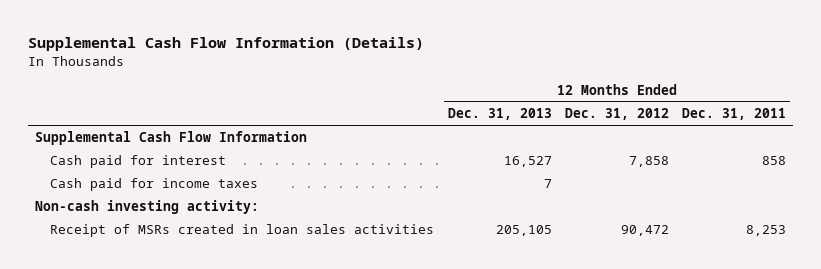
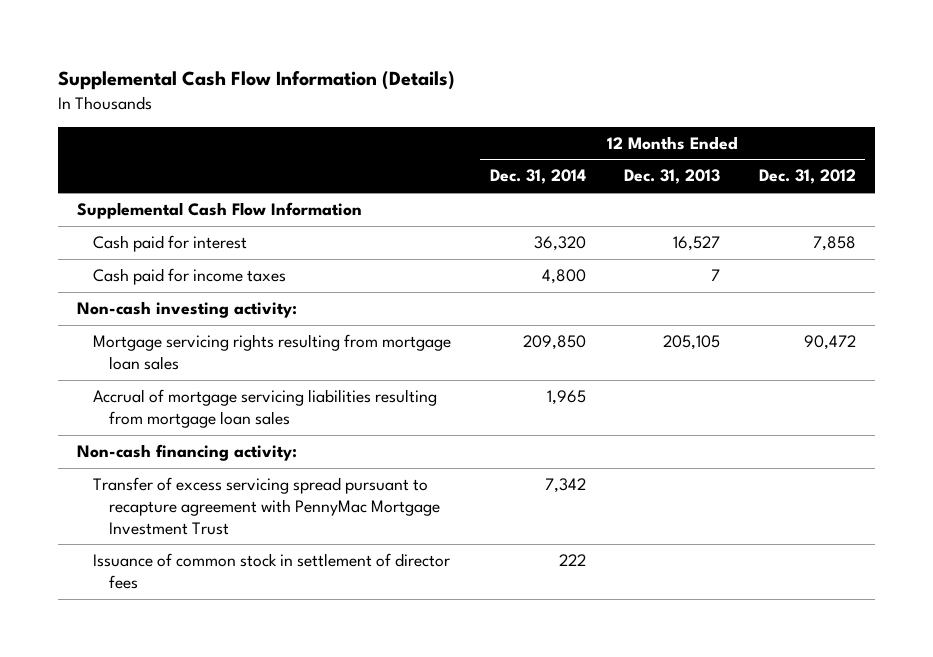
[682,108,787,121] Dec. 31, 2011 -> none
none -> [489,169,586,185] Dec. 31, 2014
[50,224,435,238] Receipt of MSRs created in loan sales activities -> [93,334,452,370] Mortgage servicing rights resulting from mortgage loan sales
none -> [93,389,438,428] Accrual of mortgage servicing liabilities resulting from mortgage loan sales
none -> [77,444,298,462] Non-cash financing activity:
none -> [93,477,440,535] Transfer of excess servicing spread pursuant to recapture agreement with PennyMac Mortgage Investment Trust
none -> [93,553,451,589] Issuance of common stock in settlement of director fees

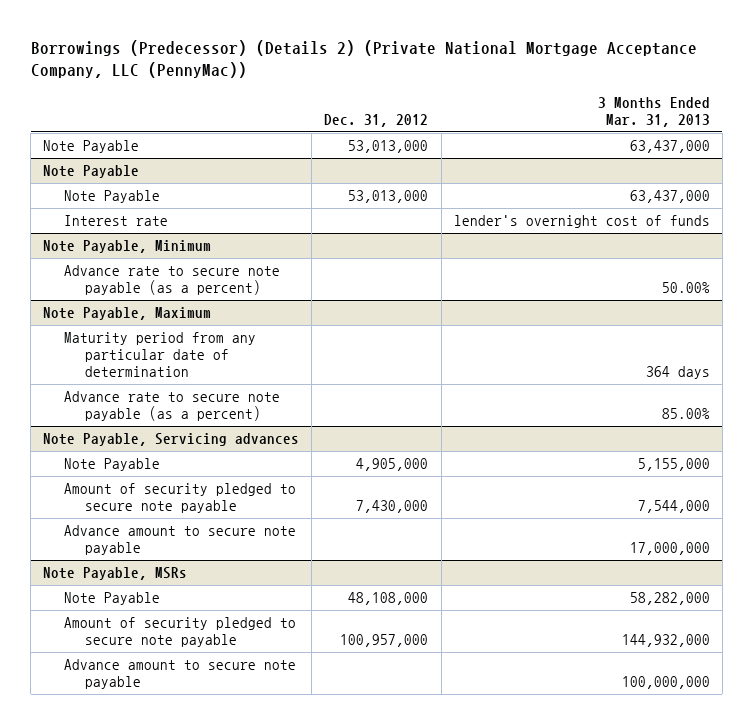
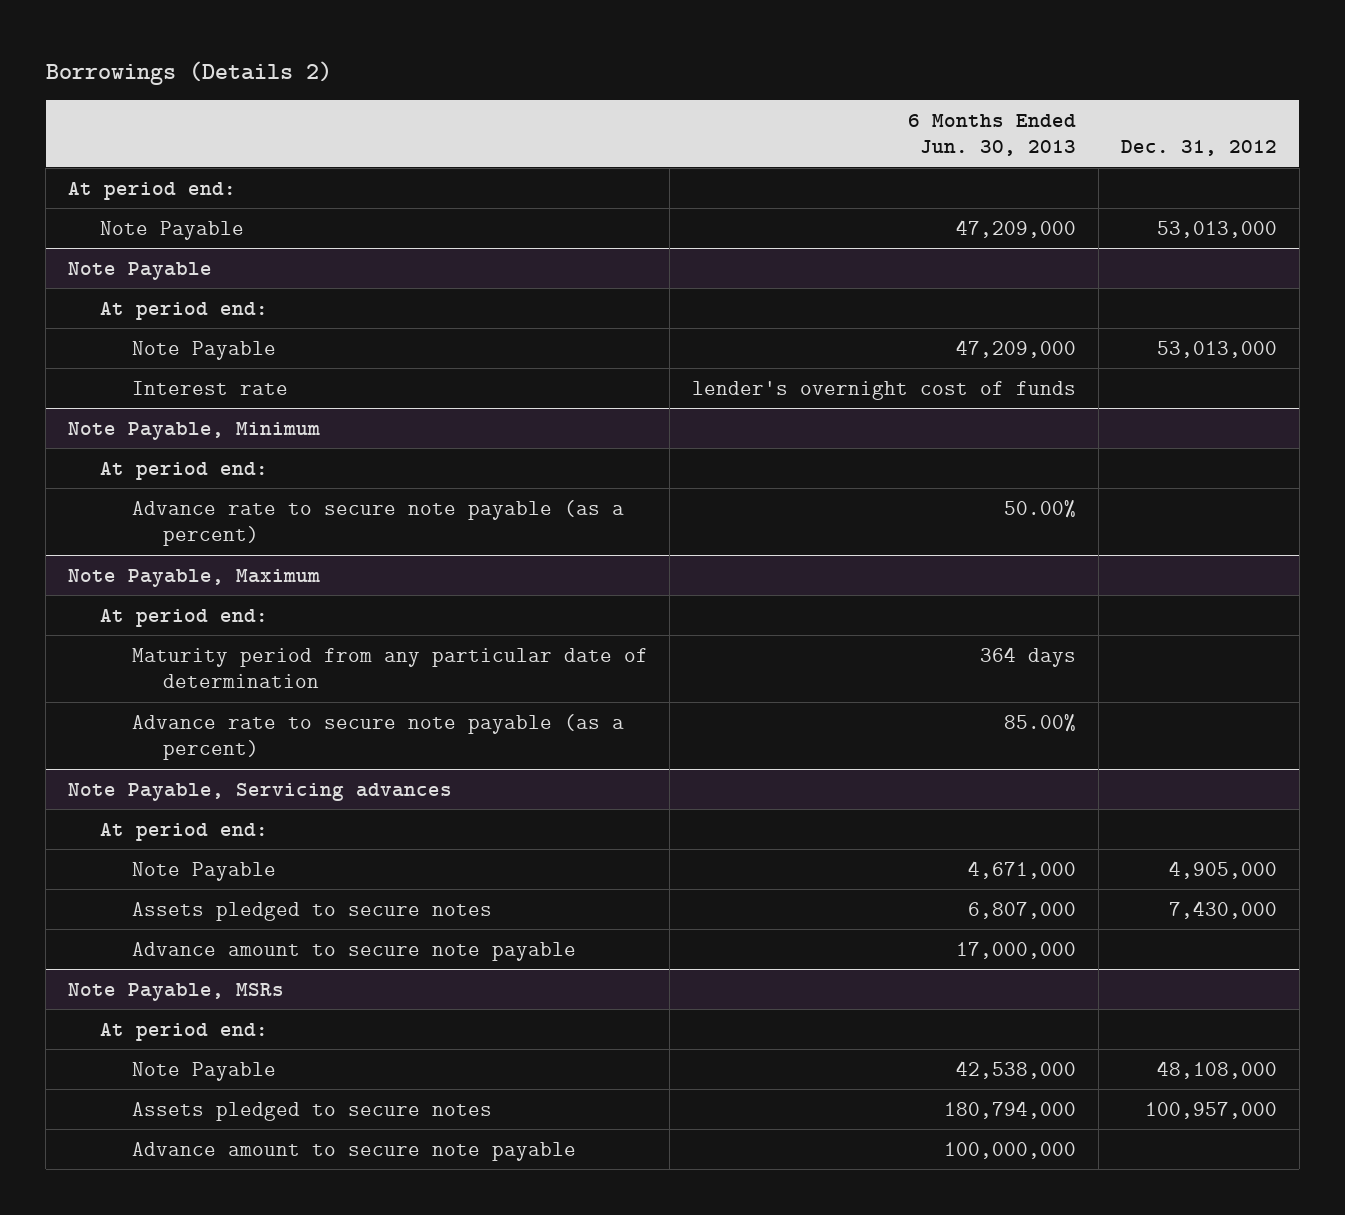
[30,39,697,79] Borrowings (Predecessor) (Details 2) (Private National Mortgage Acceptance Company, LLC (PennyMac)) -> [45,61,332,86] Borrowings (Details 2)
[597,96,710,127] 3 Months Ended Mar. 31, 2013 -> none
none -> [908,114,1077,157] 6 Months Ended Jun. 30, 2013
none -> [68,181,237,200] At period end:
none -> [99,301,268,320] At period end:
none -> [99,461,268,480] At period end:
none -> [99,608,268,627] At period end:
none -> [99,822,268,841] At period end:
[64,483,297,514] Amount of security pledged to secure note payable -> [131,901,492,921] Assets pledged to secure notes
none -> [99,1022,268,1041] At period end:
[64,617,297,648] Amount of security pledged to secure note payable -> [131,1101,492,1121] Assets pledged to secure notes

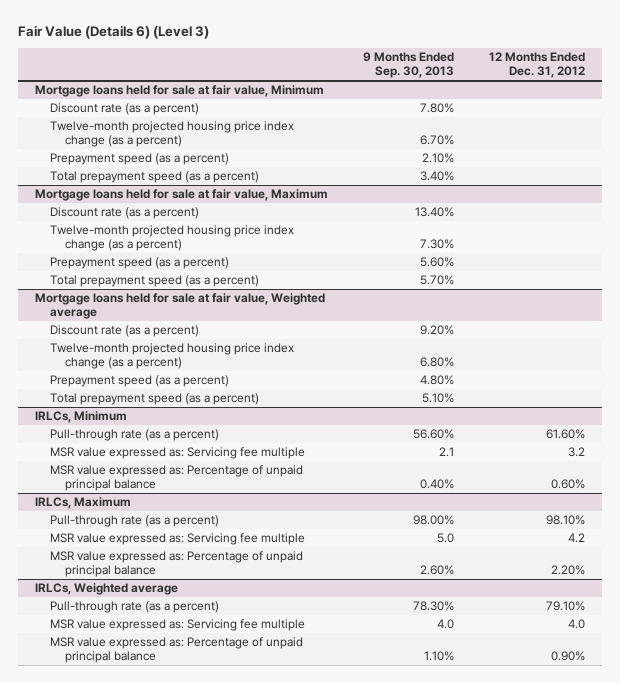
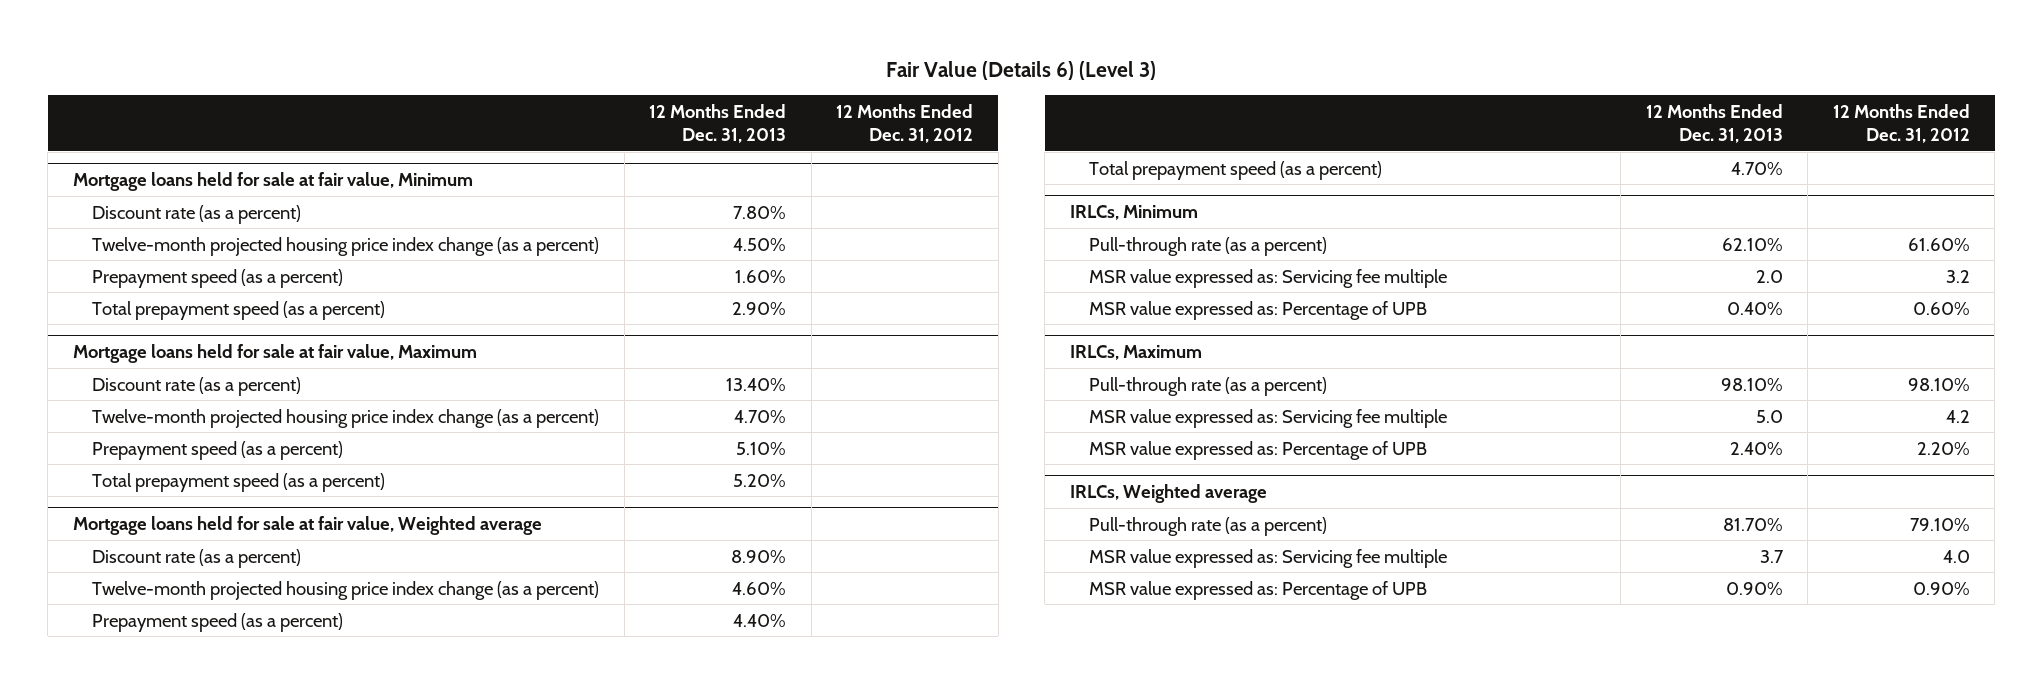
[362,52,454,79] 9 Months Ended Sep. 30, 2013 -> none
none -> [649,103,787,144] 12 Months Ended Dec. 31, 2013
[49,465,303,492] MSR value expressed as: Percentage of unpaid principal balance -> [1088,300,1427,320] MSR value expressed as: Percentage of UPB
[49,551,303,578] MSR value expressed as: Percentage of unpaid principal balance -> [1088,440,1427,460] MSR value expressed as: Percentage of UPB
[49,637,303,664] MSR value expressed as: Percentage of unpaid principal balance -> [1088,580,1427,600] MSR value expressed as: Percentage of UPB

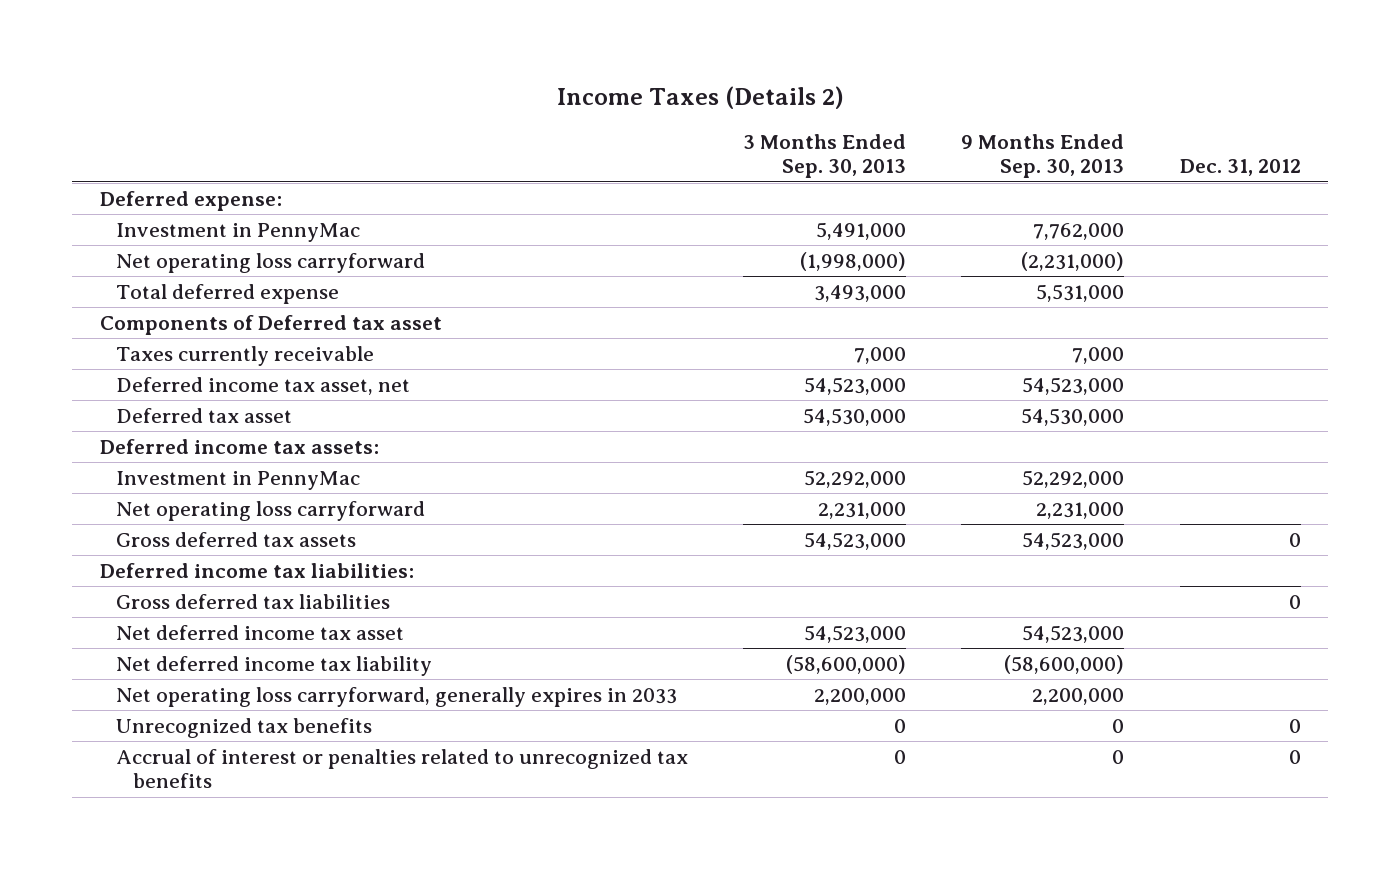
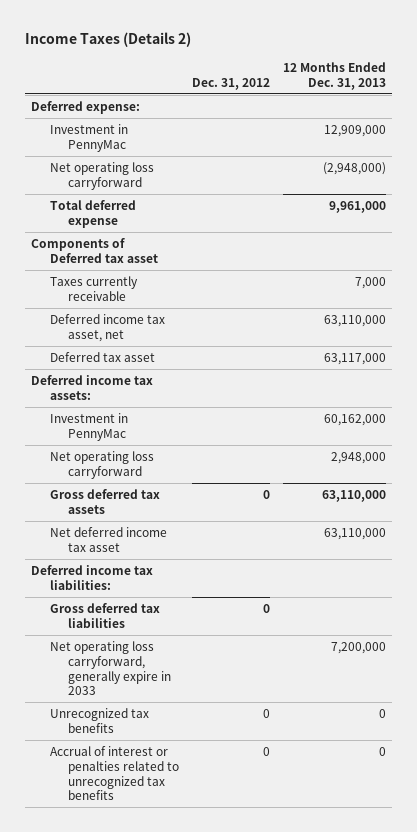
[743,133,907,179] 3 Months Ended Sep. 30, 2013 -> none
[961,133,1125,179] 9 Months Ended Sep. 30, 2013 -> none
none -> [282,61,386,90] 12 Months Ended Dec. 31, 2013
[116,624,405,640] Net deferred income tax asset -> [49,526,167,552] Net deferred income tax asset
[116,655,433,676] Net deferred income tax liability -> none
[116,686,678,707] Net operating loss carryforward, generally expires in 2033 -> [49,640,171,696] Net operating loss carryforward, generally expire in 2033

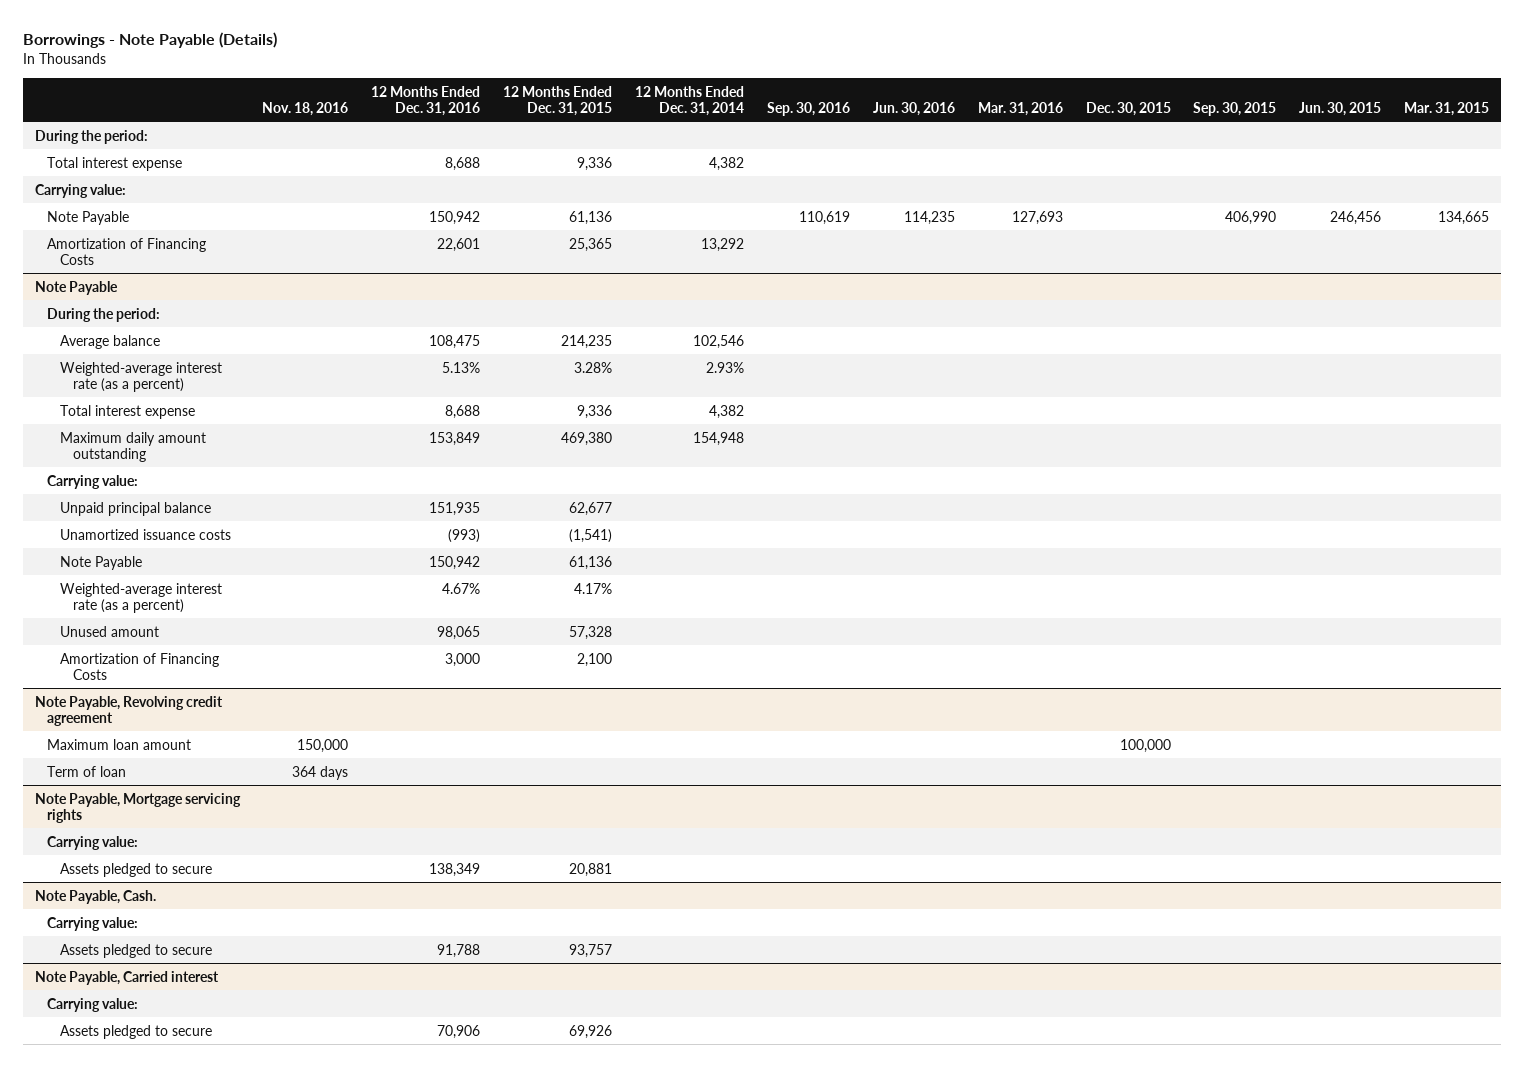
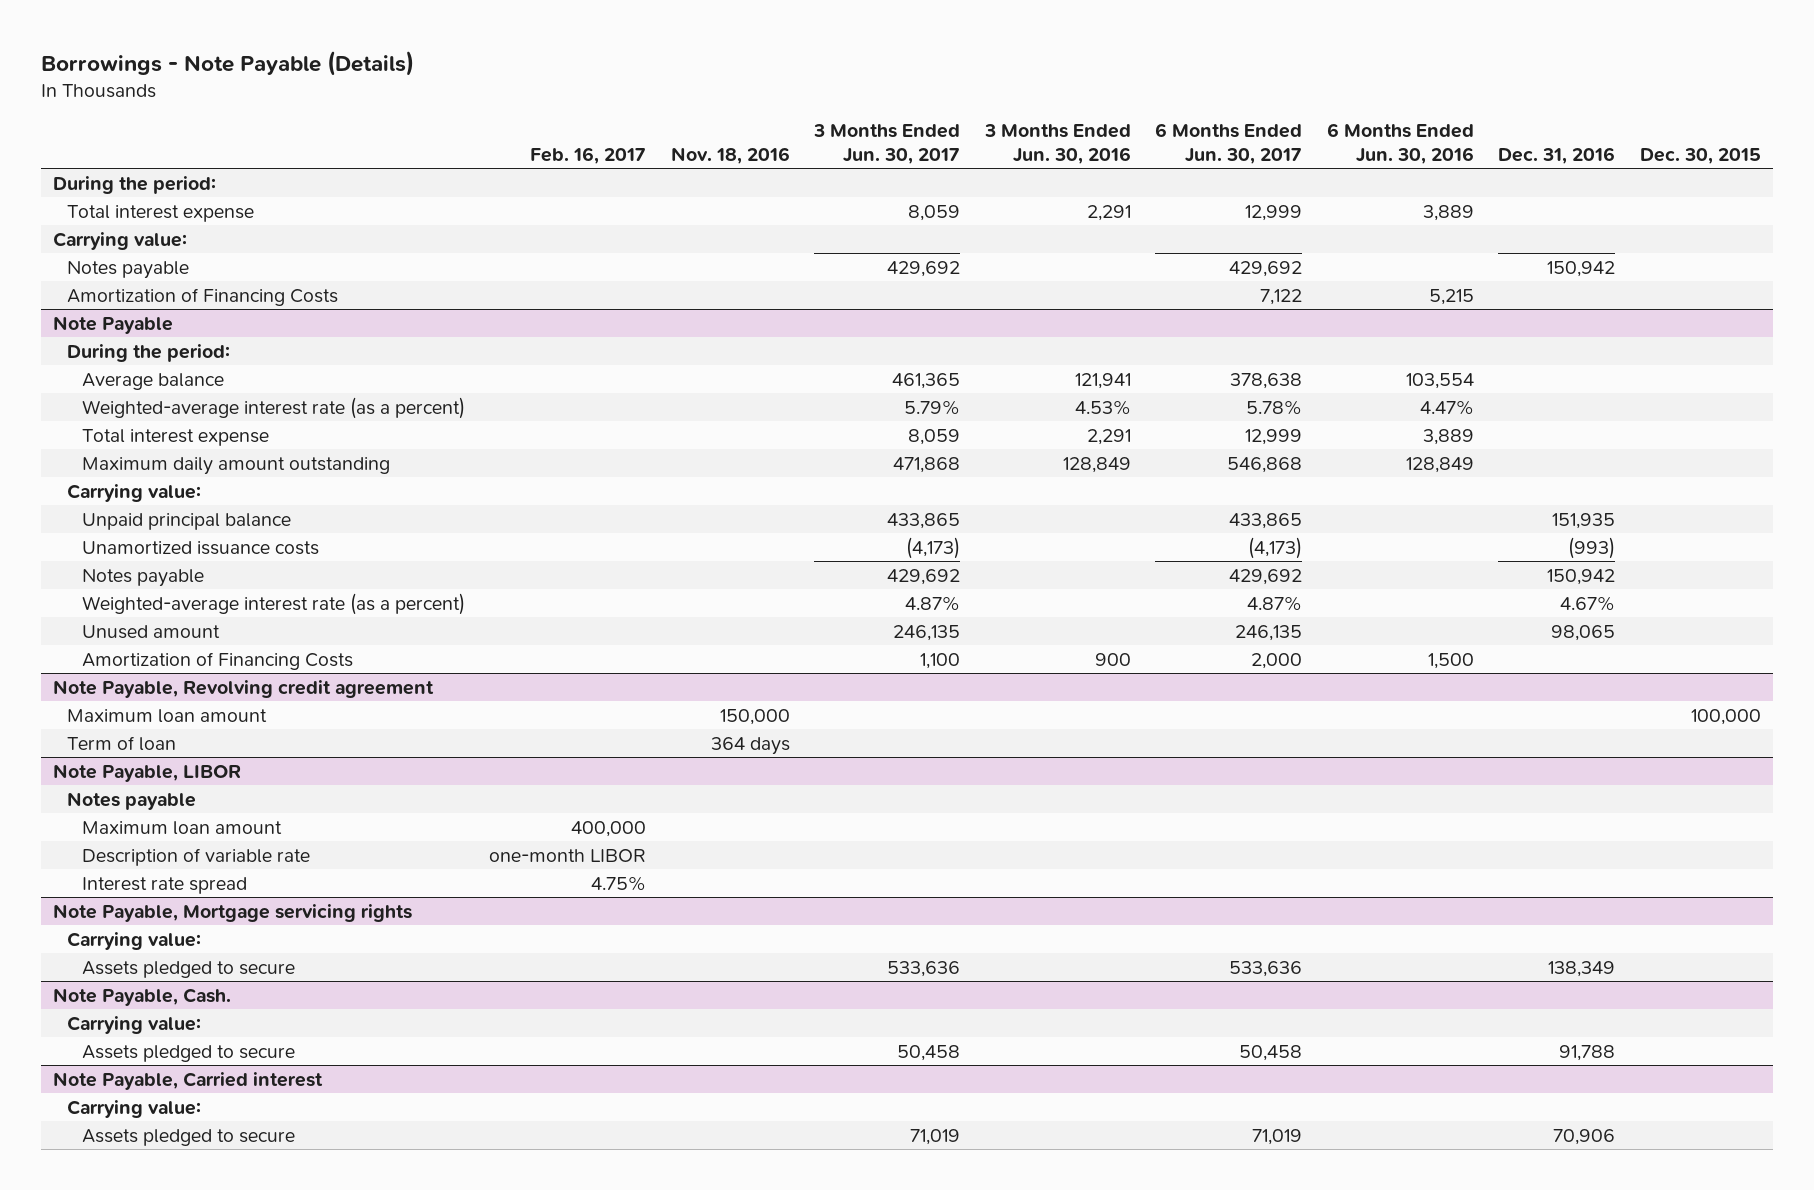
[371,85,481,116] 12 Months Ended Dec. 31, 2016 -> none
[503,85,613,116] 12 Months Ended Dec. 31, 2015 -> none
[635,85,745,116] 12 Months Ended Dec. 31, 2014 -> none
[766,101,850,116] Sep. 30, 2016 -> none
[872,101,955,116] Jun. 30, 2016 -> none
[977,101,1063,116] Mar. 31, 2016 -> none
[1193,101,1277,116] Sep. 30, 2015 -> none
[1299,101,1382,116] Jun. 30, 2015 -> none
[1404,101,1490,116] Mar. 31, 2015 -> none
none -> [530,146,647,164] Feb. 16, 2017
none -> [813,124,961,164] 3 Months Ended Jun. 30, 2017
none -> [983,124,1131,164] 3 Months Ended Jun. 30, 2016
none -> [1155,123,1303,164] 6 Months Ended Jun. 30, 2017
none -> [1326,123,1474,164] 6 Months Ended Jun. 30, 2016
none -> [1498,146,1616,164] Dec. 31, 2016
[47,210,130,225] Note Payable -> [67,260,190,279] Notes payable
[60,555,143,570] Note Payable -> [81,568,204,587] Notes payable
none -> [52,763,241,782] Note Payable, LIBOR
none -> [67,791,197,810] Notes payable
none -> [81,820,282,835] Maximum loan amount
none -> [81,847,310,866] Description of variable rate
none -> [81,876,247,894] Interest rate spread

